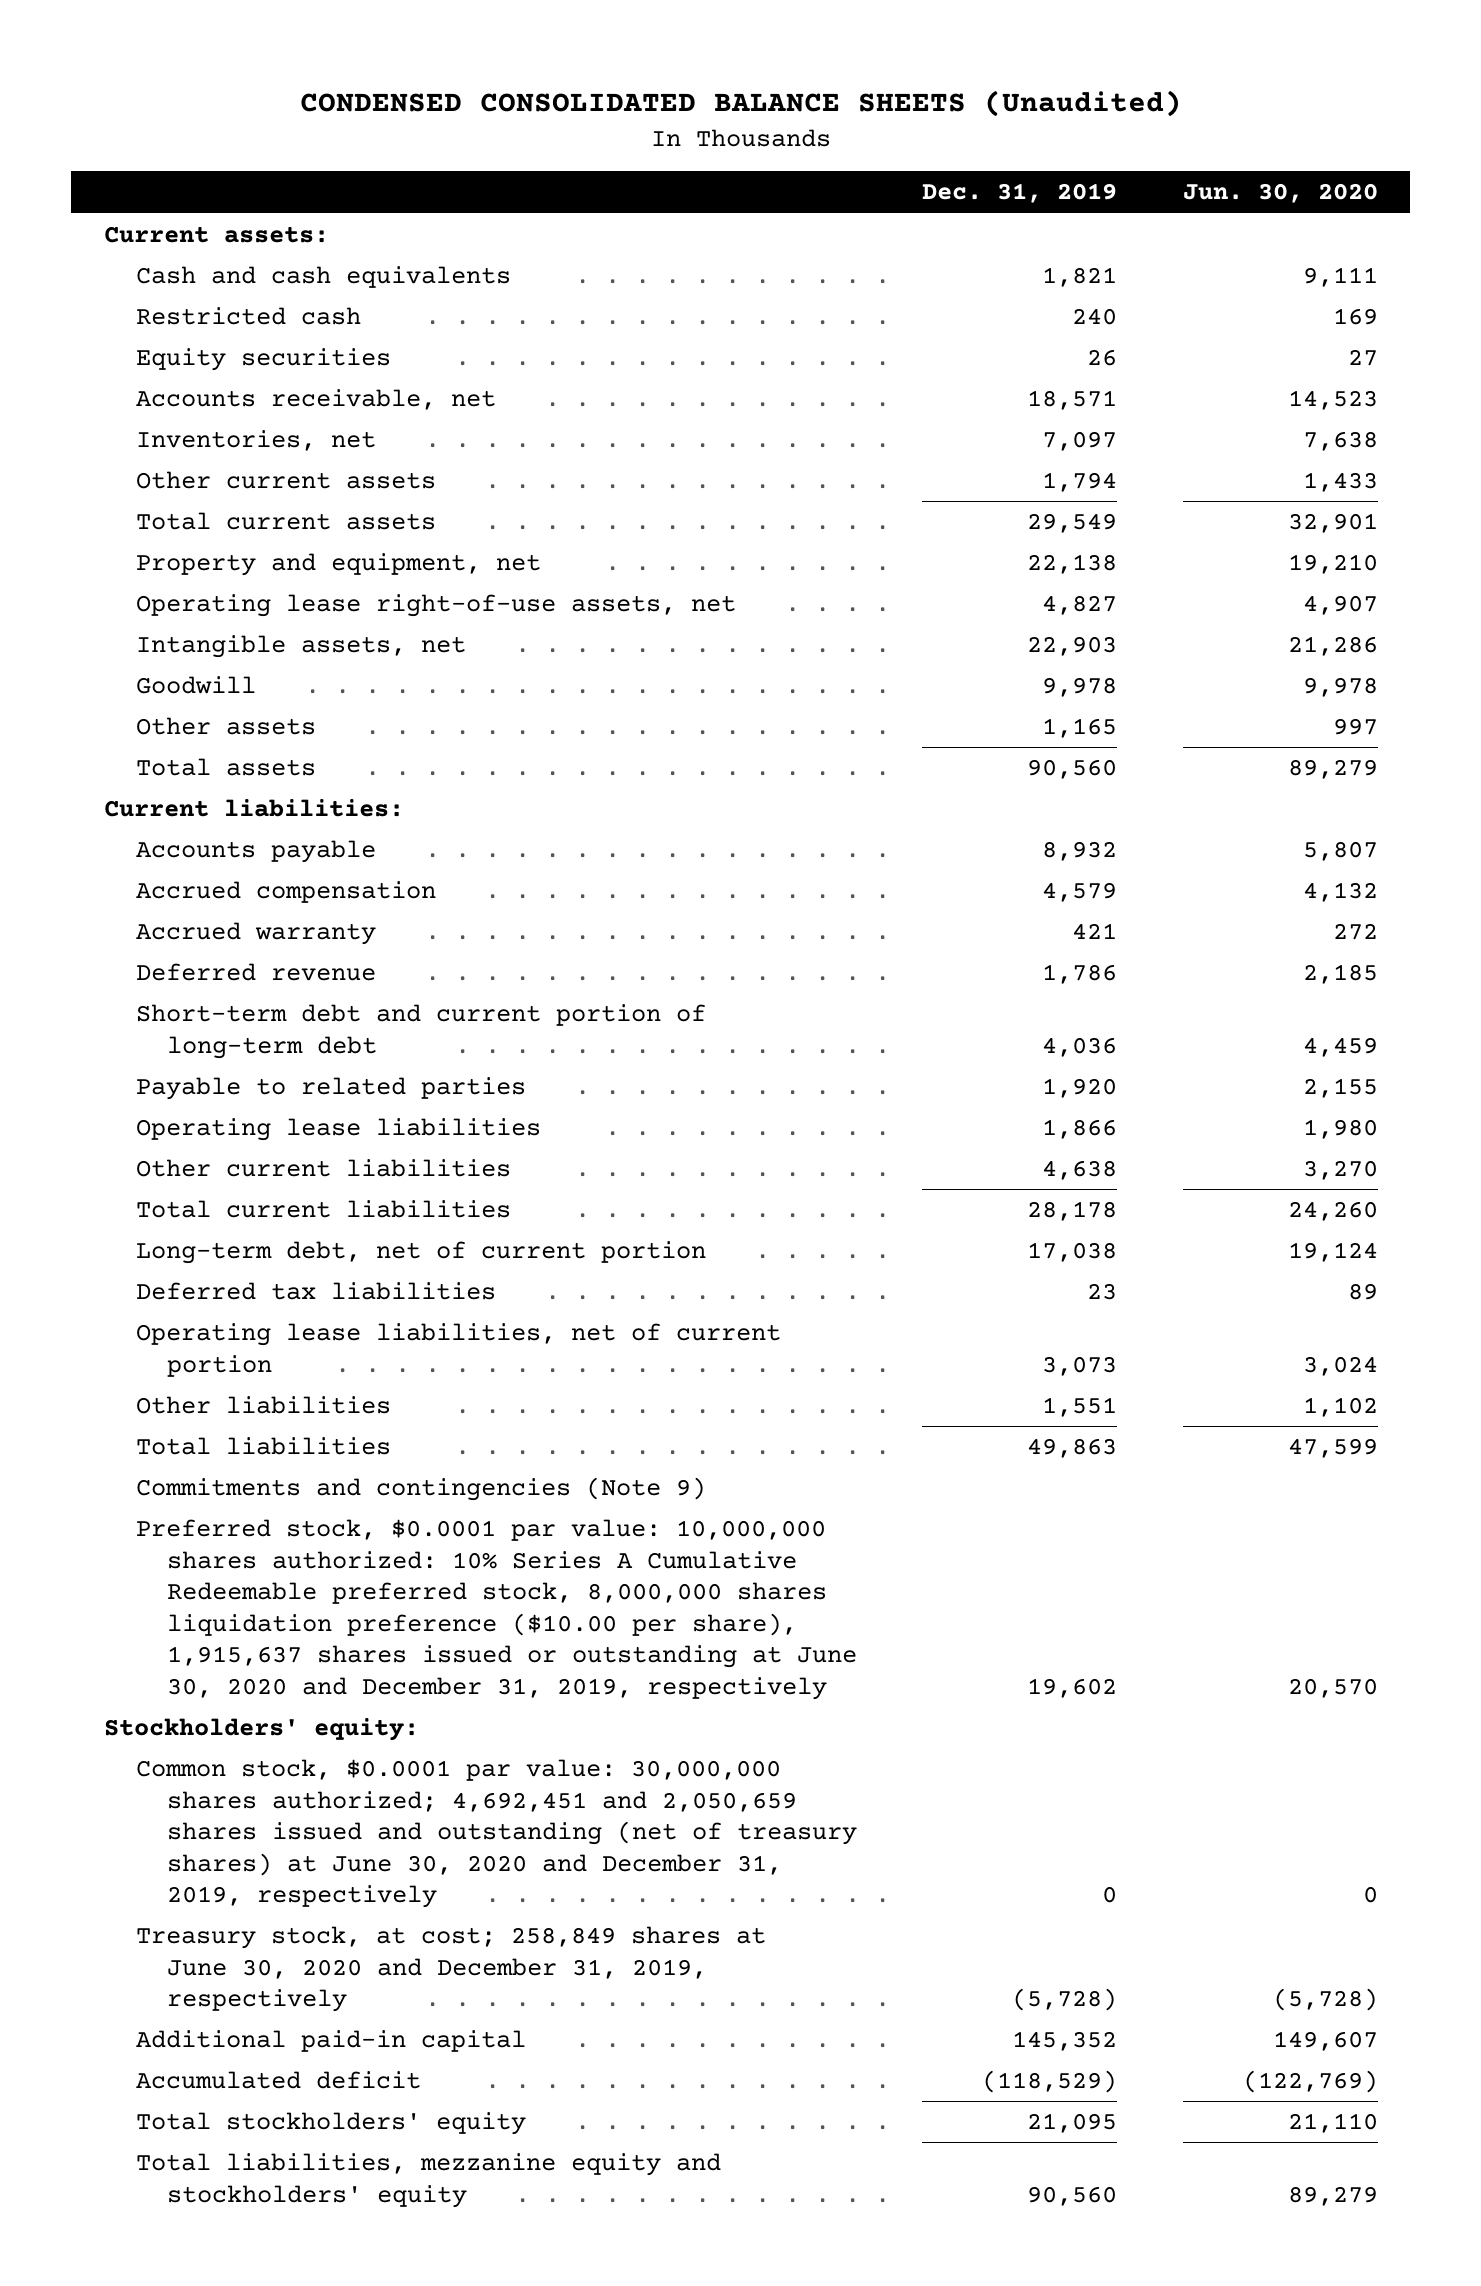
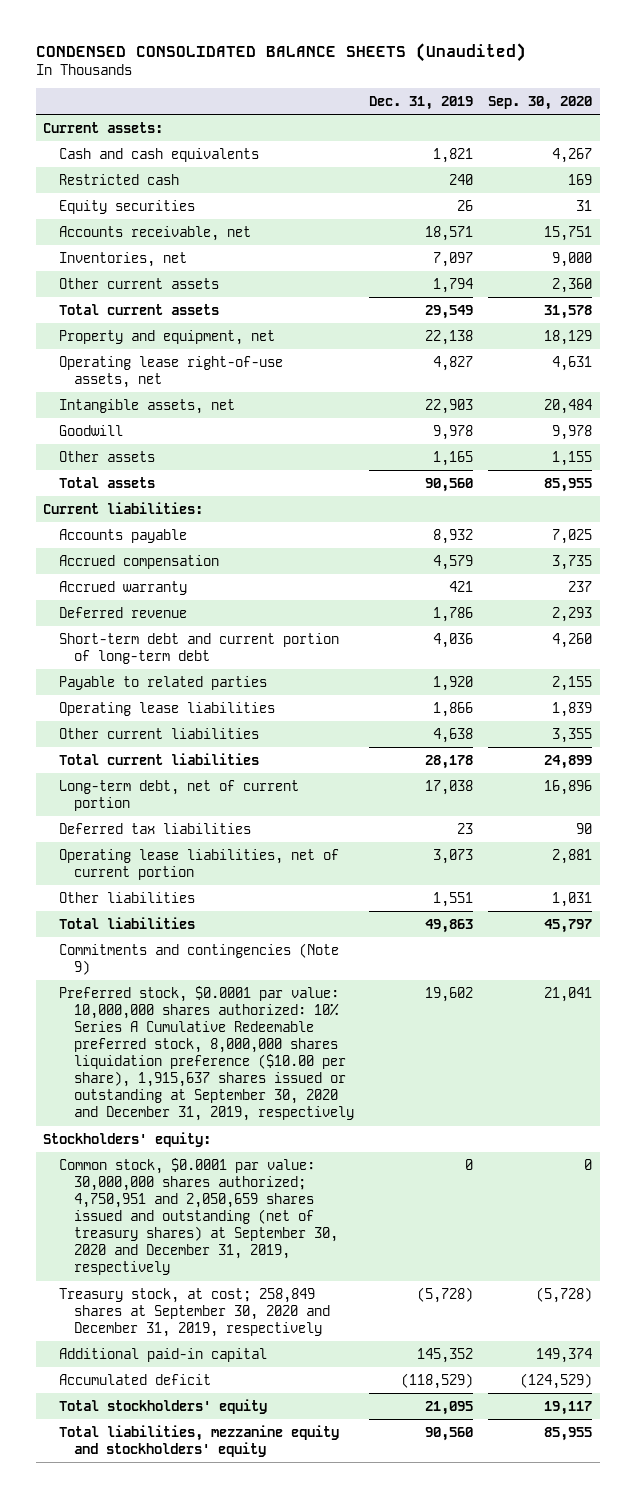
[1182,183,1378,204] Jun. 30, 2020 -> none
none -> [487,95,592,110] Sep. 30, 2020
[135,1518,858,1700] Preferred stock, $0.0001 par value: 10,000,000 shares authorized: 10% Series A Cumulative Redeemable preferred stock, 8,000,000 shares liquidation preference ($10.00 per share), 1,915,637 shares issued or outstanding at June 30, 2020 and December 31, 2019, respectively -> [58,985,354,1122] Preferred stock, $0.0001 par value: 10,000,000 shares authorized: 10% Series A Cumulative Redeemable preferred stock, 8,000,000 shares liquidation preference ($10.00 per share), 1,915,637 shares issued or outstanding at September 30, 2020 and December 31, 2019, respectively
[135,1758,858,1909] Common stock, $0.0001 par value: 30,000,000 shares authorized; 4,692,451 and 2,050,659 shares issued and outstanding (net of treasury shares) at June 30, 2020 and December 31, 2019, respectively -> [58,1157,338,1276] Common stock, $0.0001 par value: 30,000,000 shares authorized; 4,750,951 and 2,050,659 shares issued and outstanding (net of treasury shares) at September 30, 2020 and December 31, 2019, respectively
[135,1925,766,2013] Treasury stock, at cost; 258,849 shares at June 30, 2020 and December 31, 2019, respectively -> [58,1287,330,1337] Treasury stock, at cost; 258,849 shares at September 30, 2020 and December 31, 2019, respectively

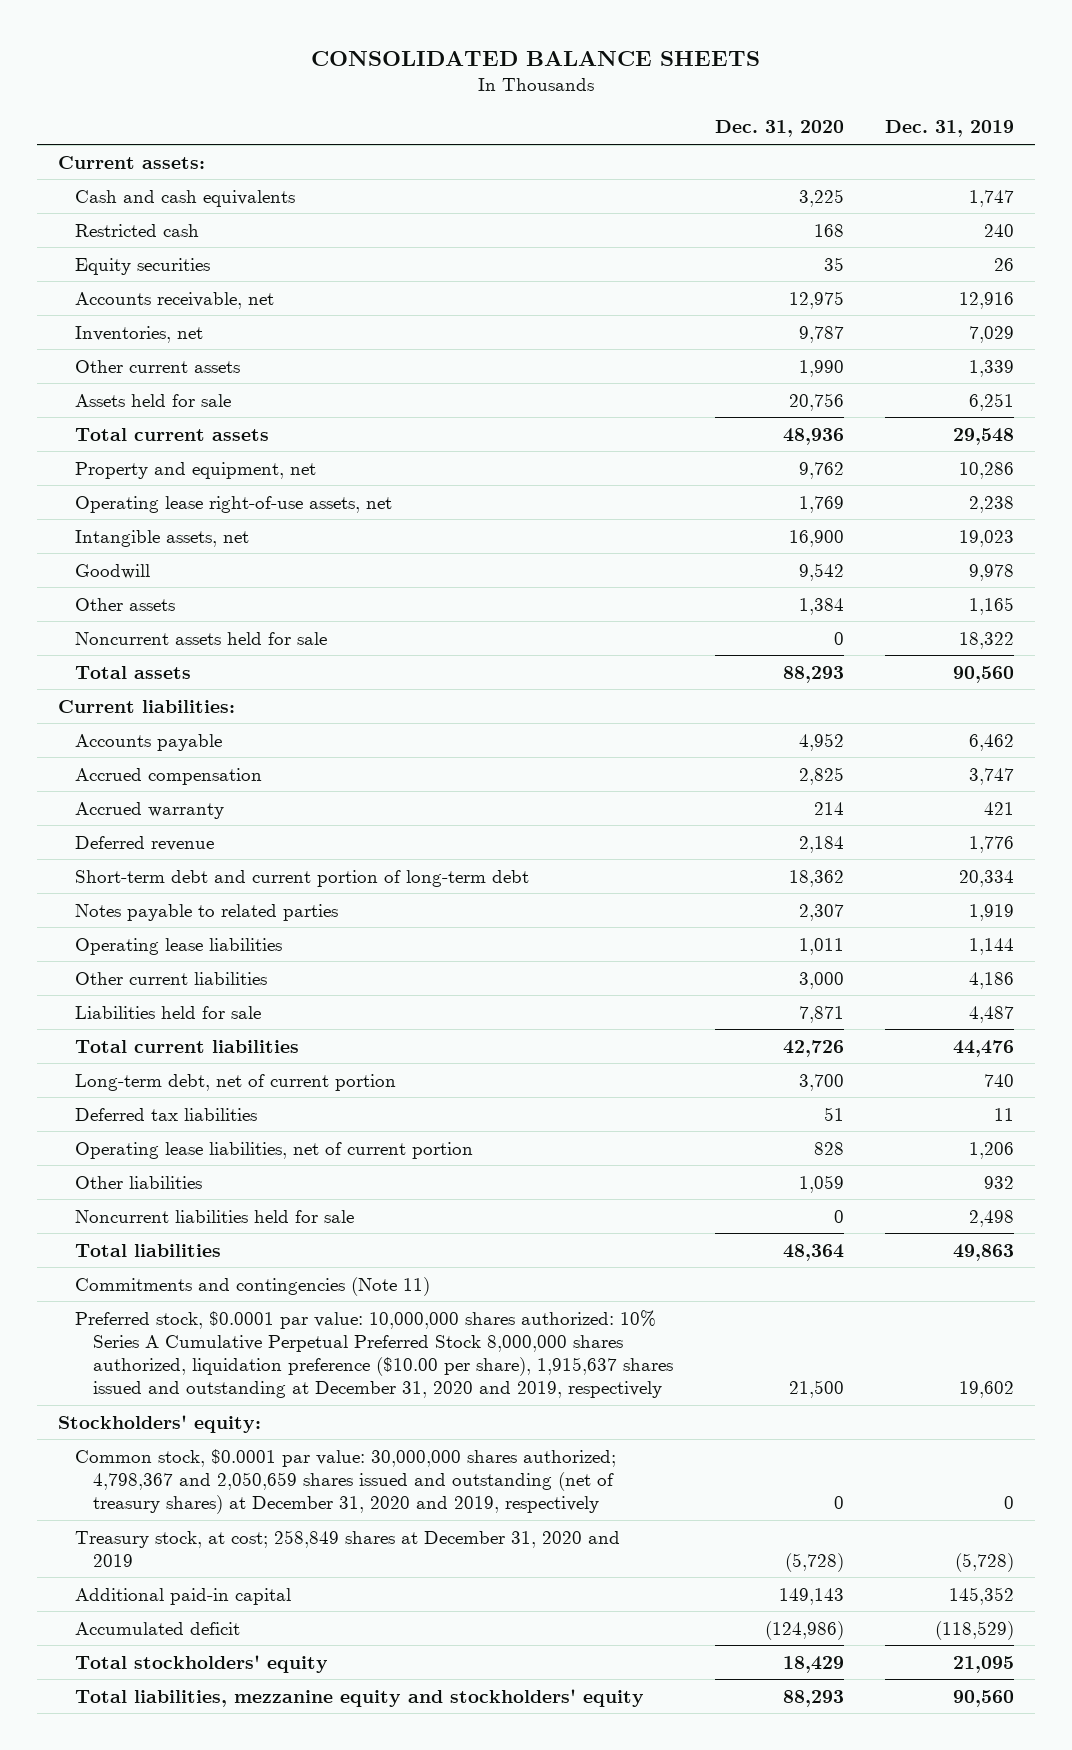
[35,42,526,62] CONDENSED CONSOLIDATED BALANCE SHEETS (Unaudited) -> [310,50,760,66] CONSOLIDATED BALANCE SHEETS
[487,95,592,110] Sep. 30, 2020 -> none
none -> [714,120,844,138] Dec. 31, 2020
[432,147,473,163] 1,821 -> [969,189,1015,207] 1,747
[424,225,473,241] 18,571 -> [959,291,1015,309] 12,916
[432,251,473,267] 7,097 -> [969,325,1015,343] 7,029
[432,277,473,293] 1,794 -> [969,359,1015,377] 1,339
none -> [75,393,232,407] Assets held for sale
[424,304,473,319] 29,549 -> [953,427,1015,445] 29,548
[424,329,473,345] 22,138 -> [959,461,1015,479] 10,286
[432,355,473,371] 4,827 -> [969,495,1015,513] 2,238
[424,398,473,414] 22,903 -> [959,529,1015,547] 19,023
none -> [75,631,328,645] Noncurrent assets held for sale
[432,528,473,544] 8,932 -> [969,733,1015,751] 6,462
[432,554,473,570] 4,579 -> [969,767,1015,785] 3,747
[432,606,473,622] 1,786 -> [969,835,1015,853] 1,776
[432,632,473,648] 4,036 -> [959,869,1015,887] 20,334
[58,675,267,690] Payable to related parties -> [75,903,339,921] Notes payable to related parties
[432,675,473,691] 1,920 -> [969,903,1015,921] 1,919
[432,701,473,717] 1,866 -> [969,937,1015,955] 1,144
[432,727,473,743] 4,638 -> [969,971,1015,989] 4,186
none -> [75,1005,262,1019] Liabilities held for sale
[424,754,473,769] 28,178 -> [953,1039,1015,1057] 44,476
[424,779,473,795] 17,038 -> [984,1073,1015,1087] 740
[456,822,473,834] 23 -> [994,1107,1015,1121] 11
[432,848,473,864] 3,073 -> [969,1141,1015,1159] 1,206
[432,891,473,907] 1,551 -> [984,1175,1015,1189] 932
none -> [75,1209,355,1223] Noncurrent liabilities held for sale
[58,942,339,975] Commitments and contingencies (Note 9) -> [75,1276,431,1296] Commitments and contingencies (Note 11)
[58,985,354,1122] Preferred stock, $0.0001 par value: 10,000,000 shares authorized: 10% Series A Cumulative Redeemable preferred stock, 8,000,000 shares liquidation preference ($10.00 per share), 1,915,637 shares issued or outstanding at September 30, 2020 and December 31, 2019, respectively -> [75,1309,674,1399] Preferred stock, $0.0001 par value: 10,000,000 shares authorized: 10% Series A Cumulative Perpetual Preferred Stock 8,000,000 shares authorized, liquidation preference ($10.00 per share), 1,915,637 shares issued and outstanding at December 31, 2020 and 2019, respectively
[58,1157,338,1276] Common stock, $0.0001 par value: 30,000,000 shares authorized; 4,750,951 and 2,050,659 shares issued and outstanding (net of treasury shares) at September 30, 2020 and December 31, 2019, respectively -> [75,1448,617,1514] Common stock, $0.0001 par value: 30,000,000 shares authorized; 4,798,367 and 2,050,659 shares issued and outstanding (net of treasury shares) at December 31, 2020 and 2019, respectively
[58,1287,330,1337] Treasury stock, at cost; 258,849 shares at September 30, 2020 and December 31, 2019, respectively -> [75,1529,621,1567] Treasury stock, at cost; 258,849 shares at December 31, 2020 and 2019

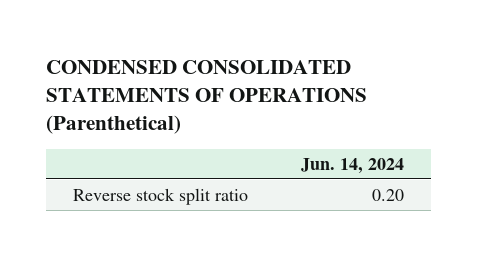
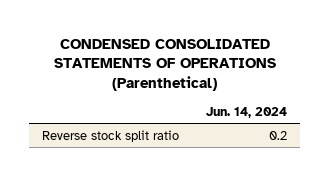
[372,189,405,202] 0.20 -> [268,130,287,140] 0.2

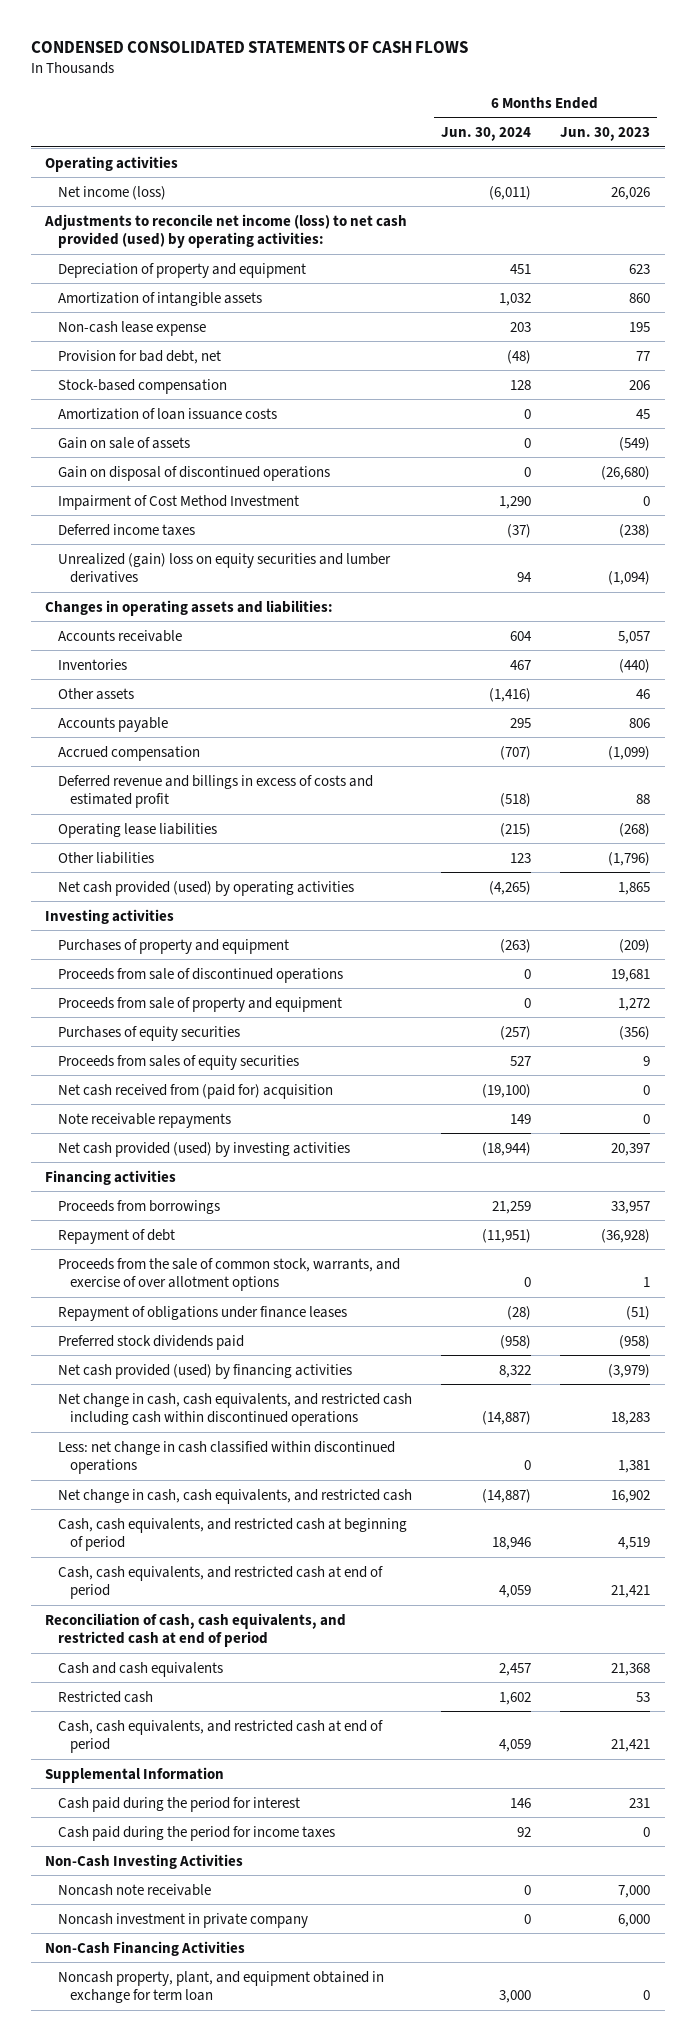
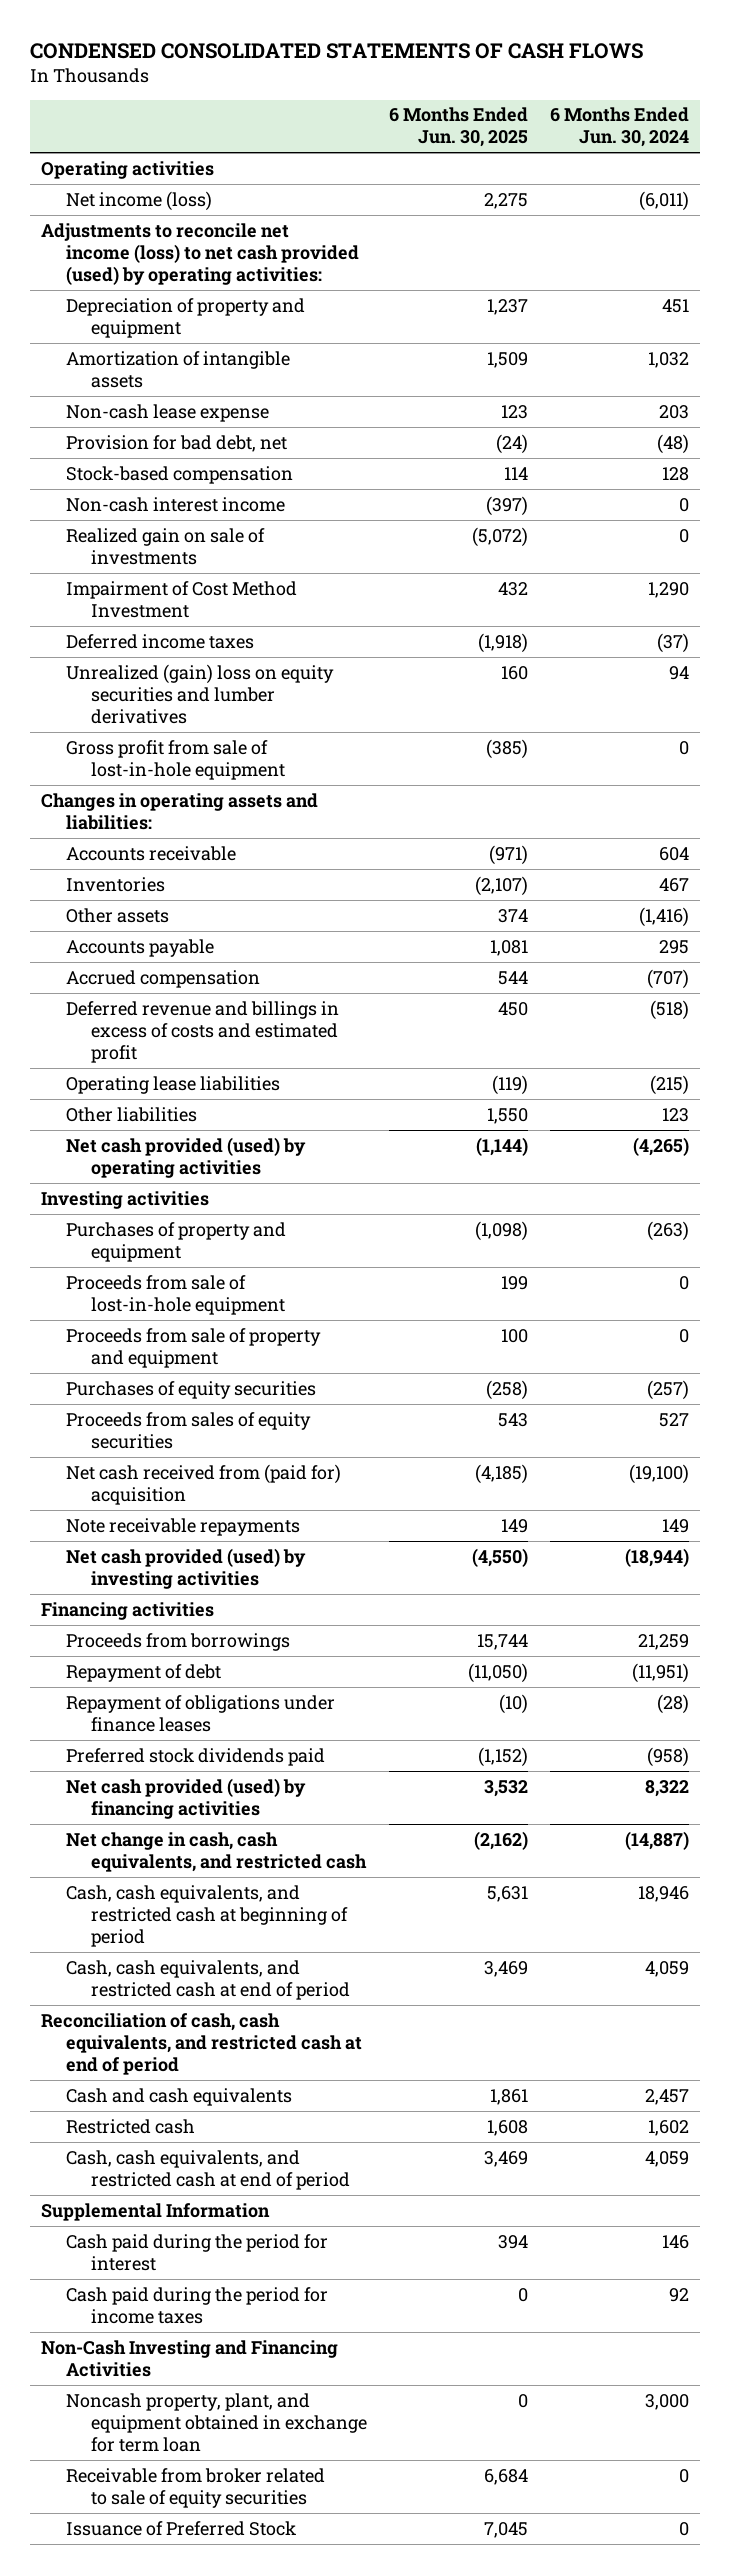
[560,127,651,142] Jun. 30, 2023 -> none
none -> [388,107,528,148] 6 Months Ended Jun. 30, 2025
[57,407,277,420] Amortization of loan issuance costs -> none
[57,465,330,481] Gain on disposal of discontinued operations -> none
none -> [66,496,286,512] Non-cash interest income
[57,436,190,449] Gain on sale of assets -> [66,527,266,565] Realized gain on sale of investments
none -> [66,739,285,780] Gross profit from sale of lost-in-hole equipment
[57,967,343,983] Proceeds from sale of discontinued operations -> none
none -> [66,1274,285,1315] Proceeds from sale of lost-in-hole equipment
[57,1257,400,1291] Proceeds from the sale of common stock, warrants, and exercise of over allotment options -> none
[57,1392,412,1426] Net change in cash, cash equivalents, and restricted cash including cash within discontinued operations -> none
[57,1440,395,1474] Less: net change in cash classified within discontinued operations -> none
[57,1883,211,1896] Noncash note receivable -> none
[57,1912,308,1928] Noncash investment in private company -> none
[45,1940,246,1956] Non-Cash Financing Activities -> none
[45,1853,244,1869] Non-Cash Investing Activities -> [41,2339,339,2377] Non-Cash Investing and Financing Activities
none -> [66,2467,326,2508] Receivable from broker related to sale of equity securities
none -> [66,2520,297,2536] Issuance of Preferred Stock

